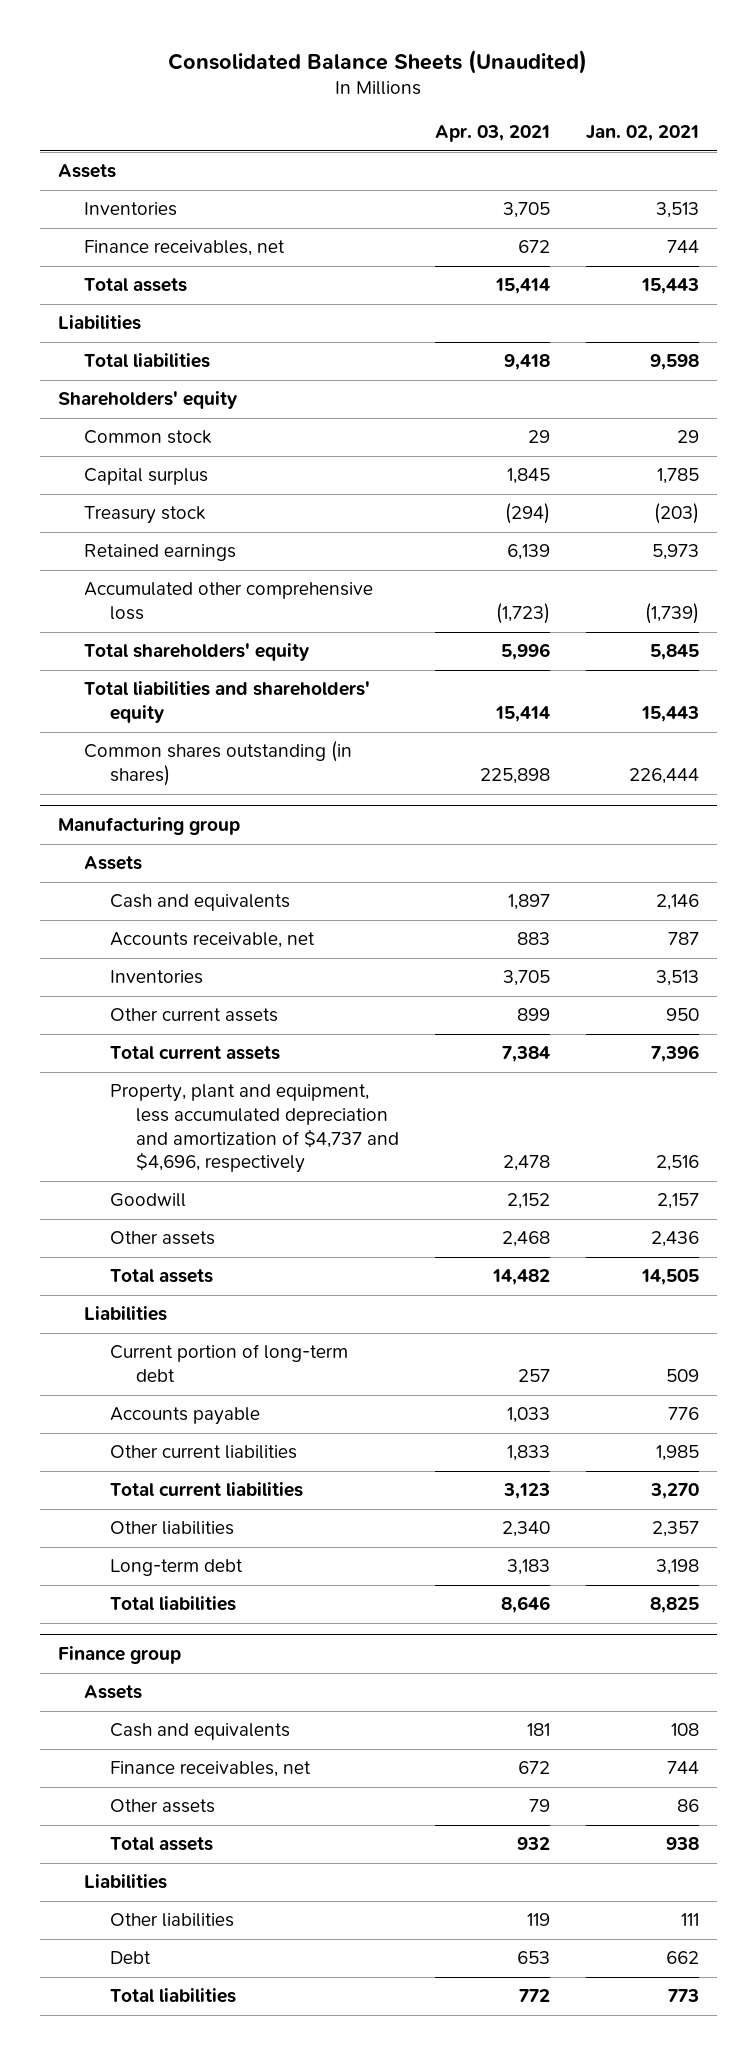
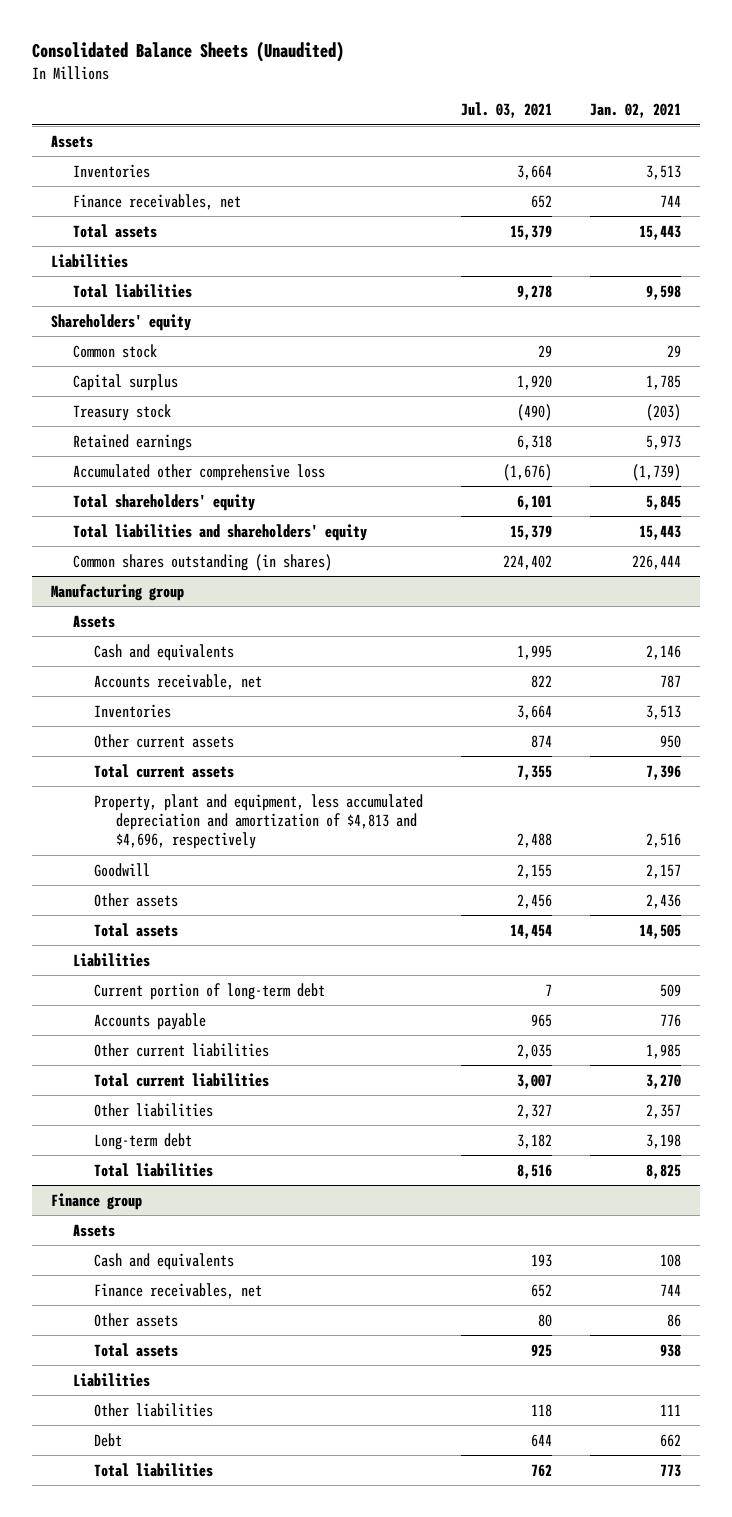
[434,125,550,143] Apr. 03, 2021 -> none
none -> [460,102,552,119] Jul. 03, 2021
[109,1084,399,1174] Property, plant and equipment, less accumulated depreciation and amortization of $4,737 and $4,696, respectively -> [94,793,424,850] Property, plant and equipment, less accumulated depreciation and amortization of $4,813 and $4,696, respectively

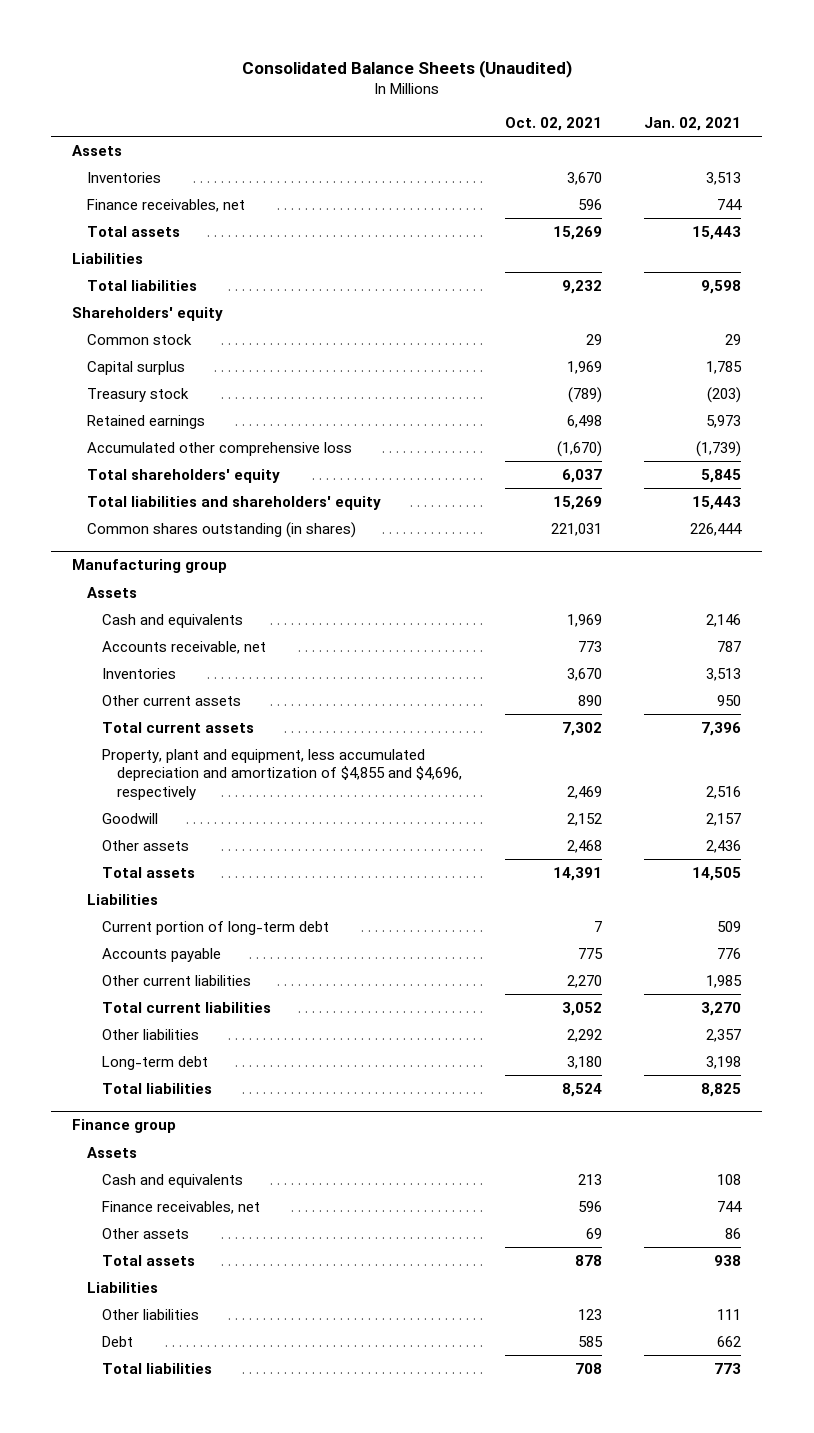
[460,102,552,119] Jul. 03, 2021 -> none
none -> [504,116,602,131] Oct. 02, 2021
[94,793,424,850] Property, plant and equipment, less accumulated depreciation and amortization of $4,813 and $4,696, respectively -> [102,748,463,800] Property, plant and equipment, less accumulated depreciation and amortization of $4,855 and $4,696, respectively

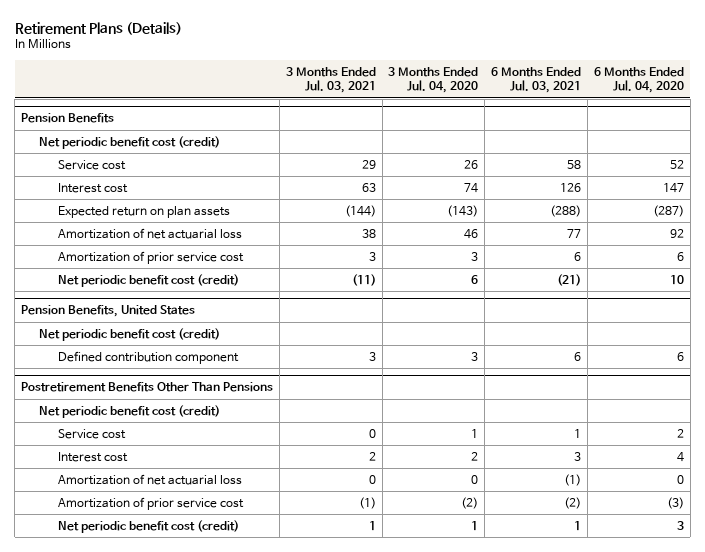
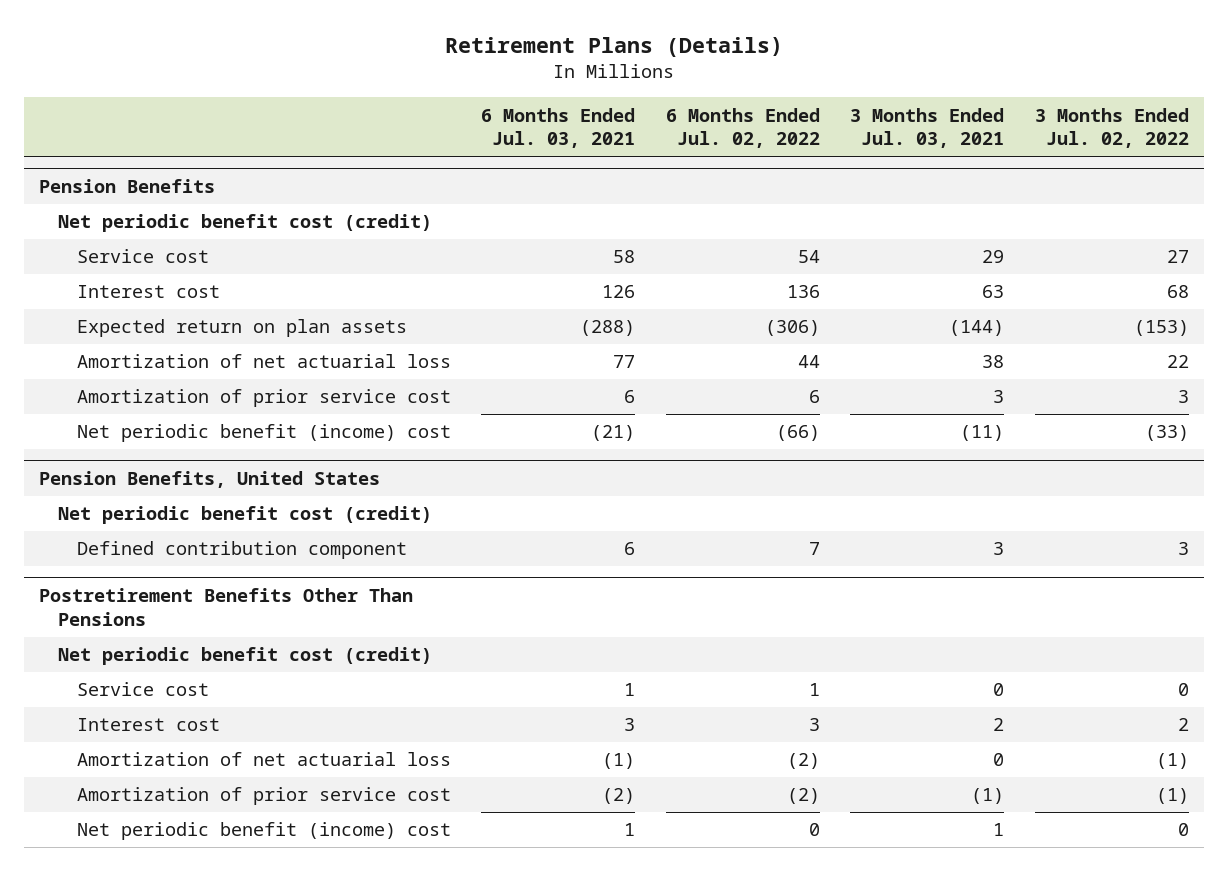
[388,66,479,94] 3 Months Ended Jul. 04, 2020 -> none
[593,66,684,94] 6 Months Ended Jul. 04, 2020 -> none
none -> [665,107,820,149] 6 Months Ended Jul. 02, 2022
none -> [1034,107,1189,149] 3 Months Ended Jul. 02, 2022
[58,273,240,287] Net periodic benefit cost (credit) -> [76,424,451,443] Net periodic benefit (income) cost
[58,519,240,533] Net periodic benefit cost (credit) -> [76,822,451,841] Net periodic benefit (income) cost

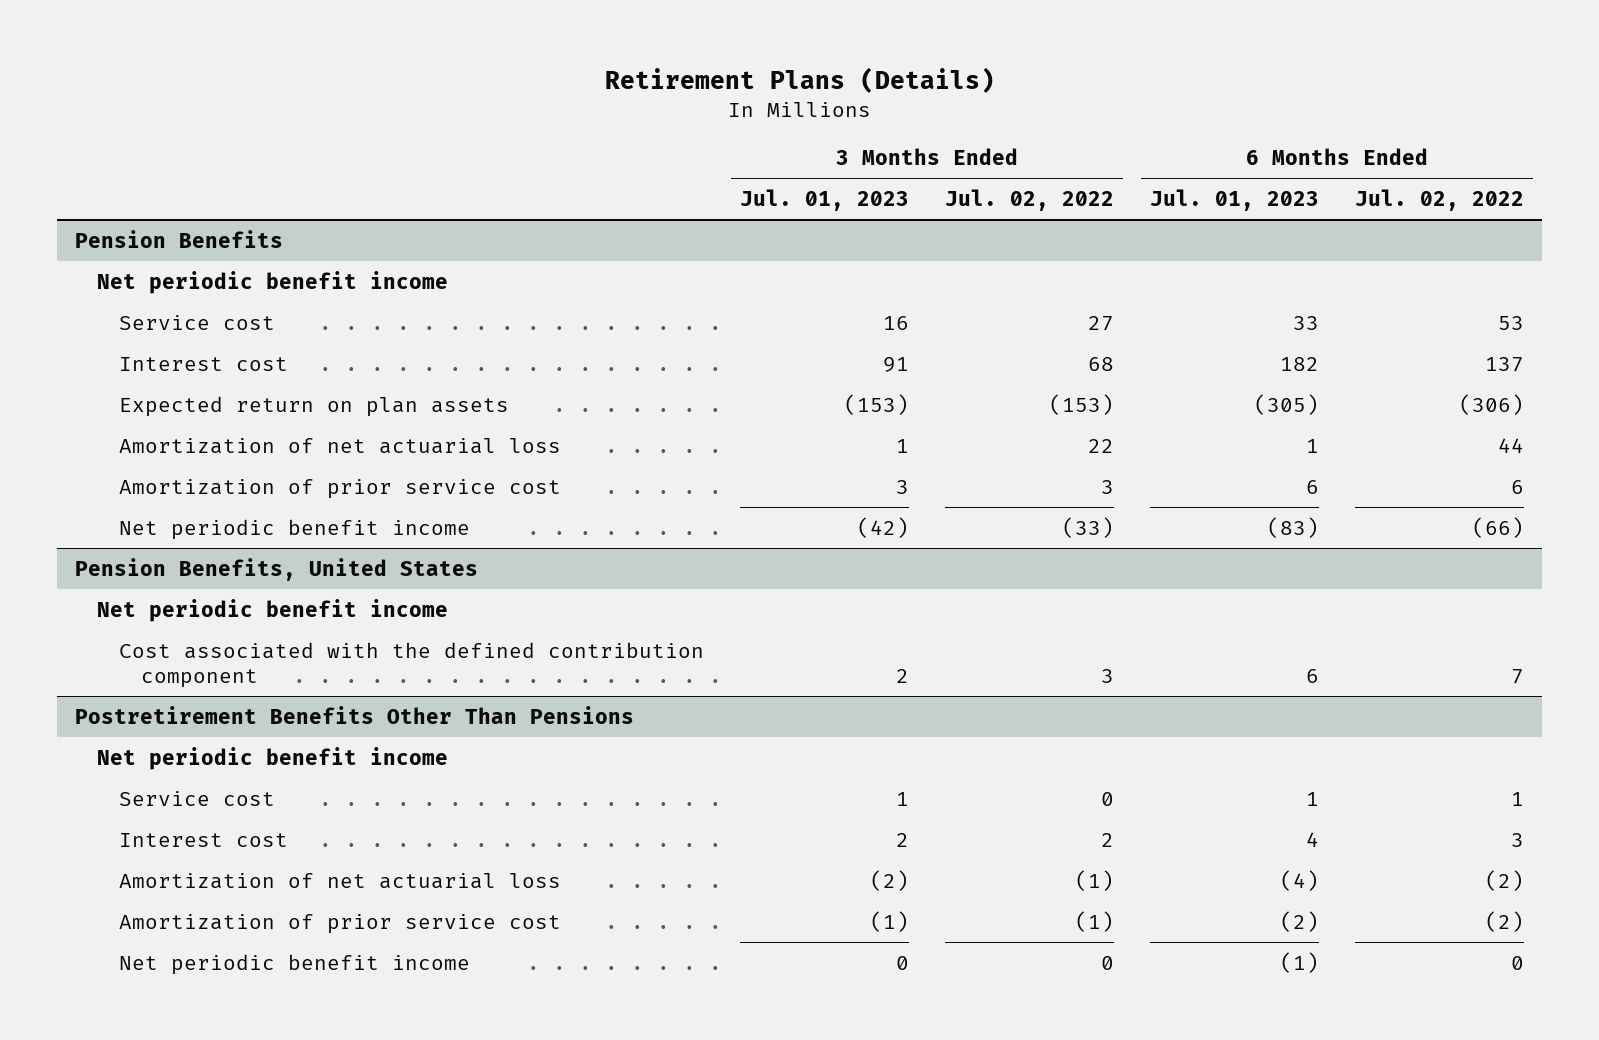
[481,107,636,149] 6 Months Ended Jul. 03, 2021 -> none
[850,107,1005,149] 3 Months Ended Jul. 03, 2021 -> none
none -> [739,189,909,212] Jul. 01, 2023
none -> [1150,189,1320,212] Jul. 01, 2023
[58,214,433,233] Net periodic benefit cost (credit) -> [96,270,448,294] Net periodic benefit income
[797,250,820,264] 54 -> [1498,315,1525,330] 53
[786,285,820,299] 136 -> [1485,356,1525,372] 137
[76,424,451,443] Net periodic benefit (income) cost -> [118,518,470,540] Net periodic benefit income
[58,506,433,525] Net periodic benefit cost (credit) -> [96,598,448,622] Net periodic benefit income
[76,541,407,560] Defined contribution component -> [118,641,704,688] Cost associated with the defined contribution component
[58,647,433,666] Net periodic benefit cost (credit) -> [96,746,448,770] Net periodic benefit income
[76,822,451,841] Net periodic benefit (income) cost -> [118,953,470,975] Net periodic benefit income

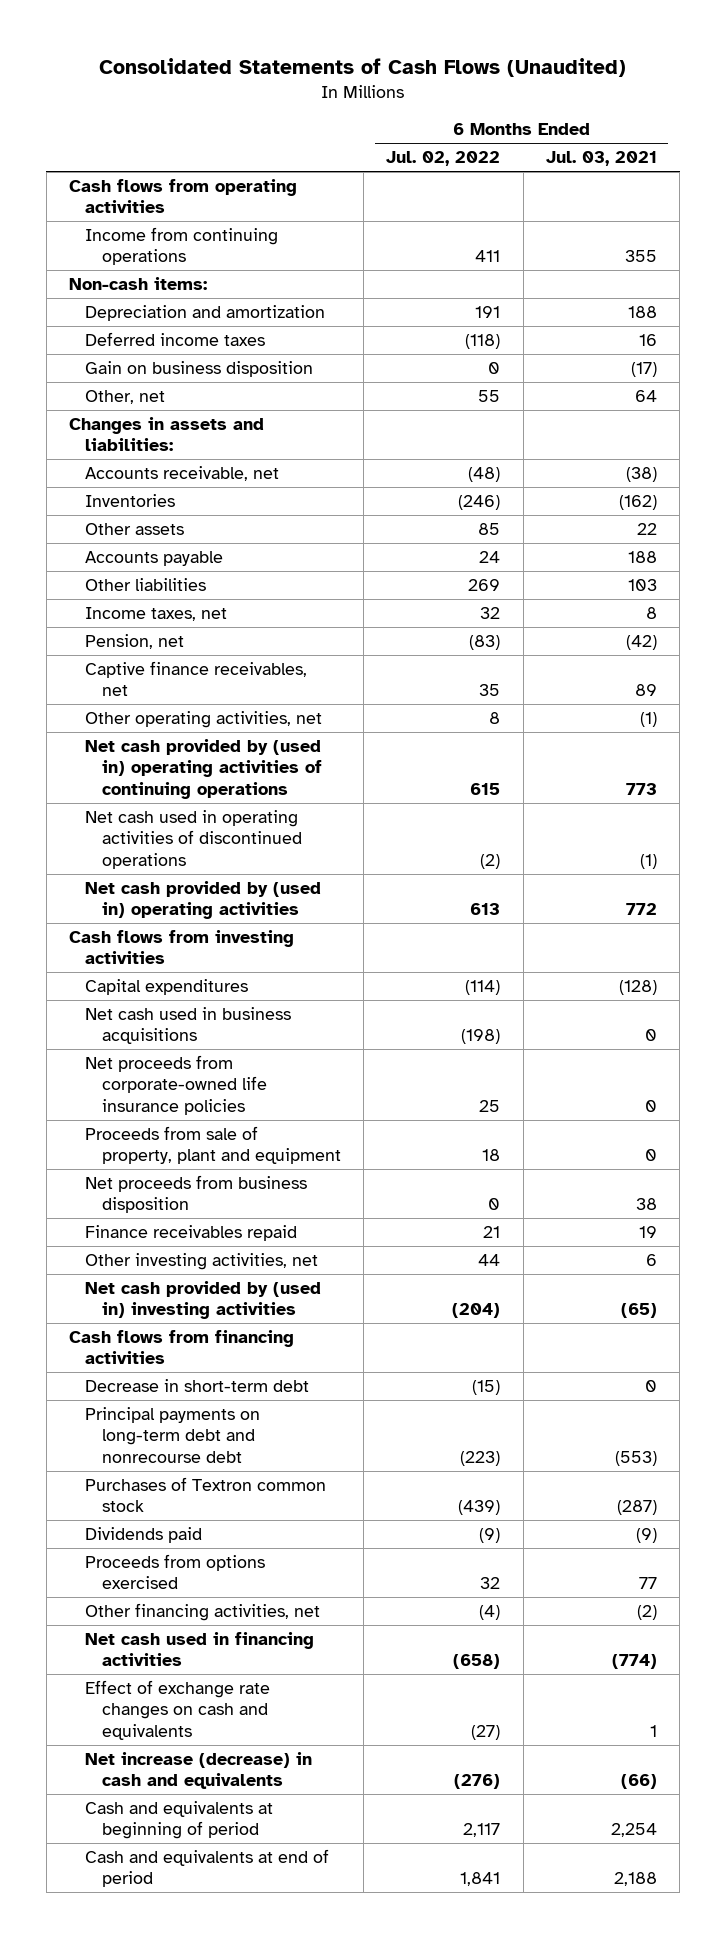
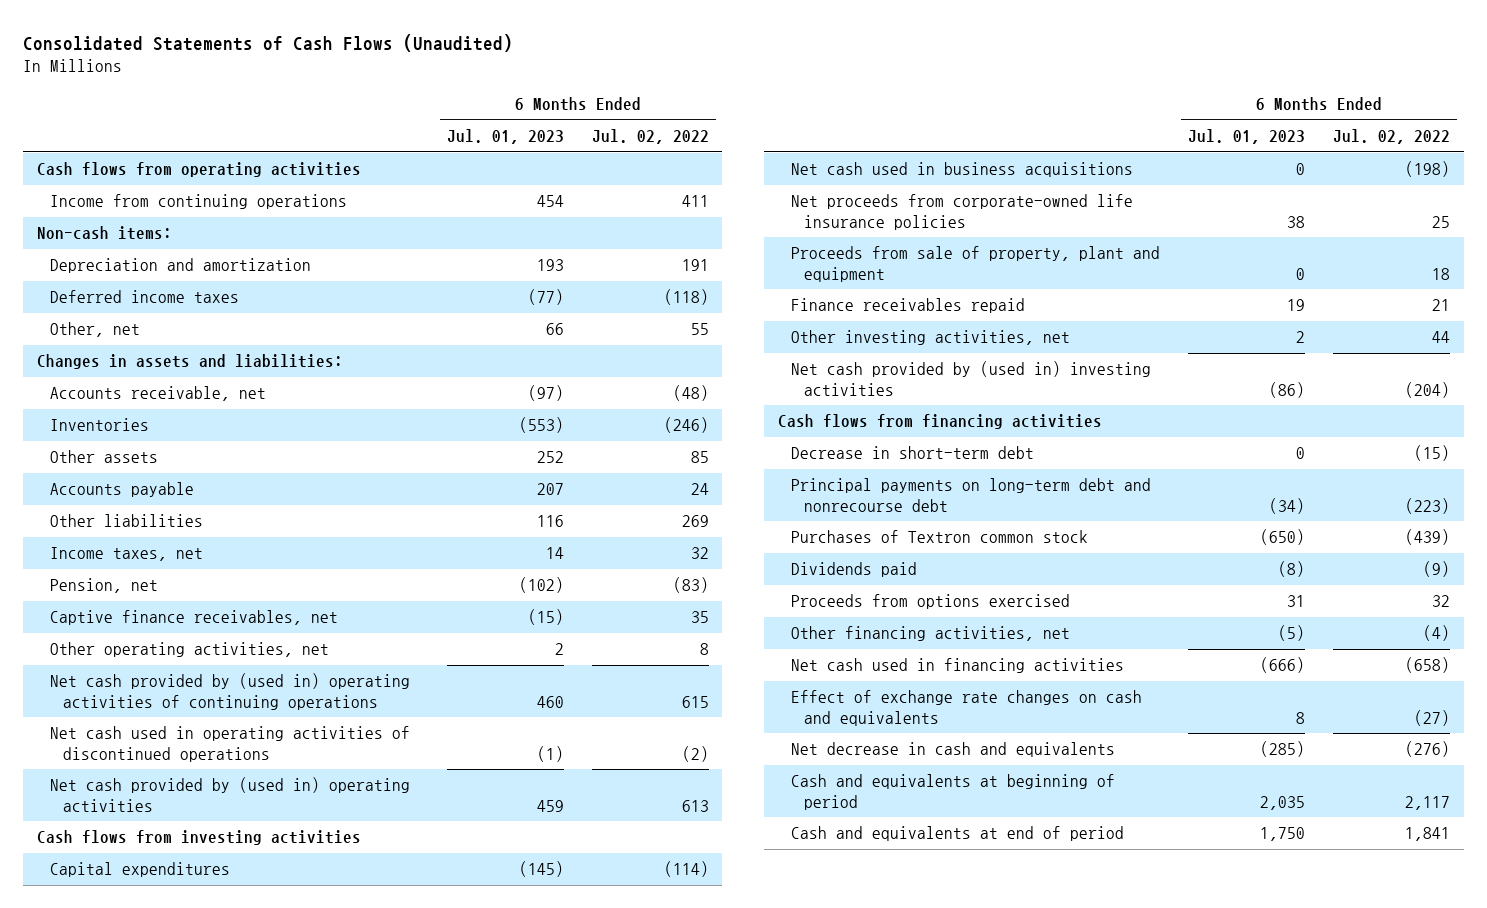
[545,151,657,167] Jul. 03, 2021 -> none
none -> [446,129,564,145] Jul. 01, 2023
[85,360,314,377] Gain on business disposition -> none
[85,1174,308,1214] Net proceeds from business disposition -> none
[85,1751,313,1790] Net increase (decrease) in cash and equivalents -> [791,742,1116,758] Net decrease in cash and equivalents

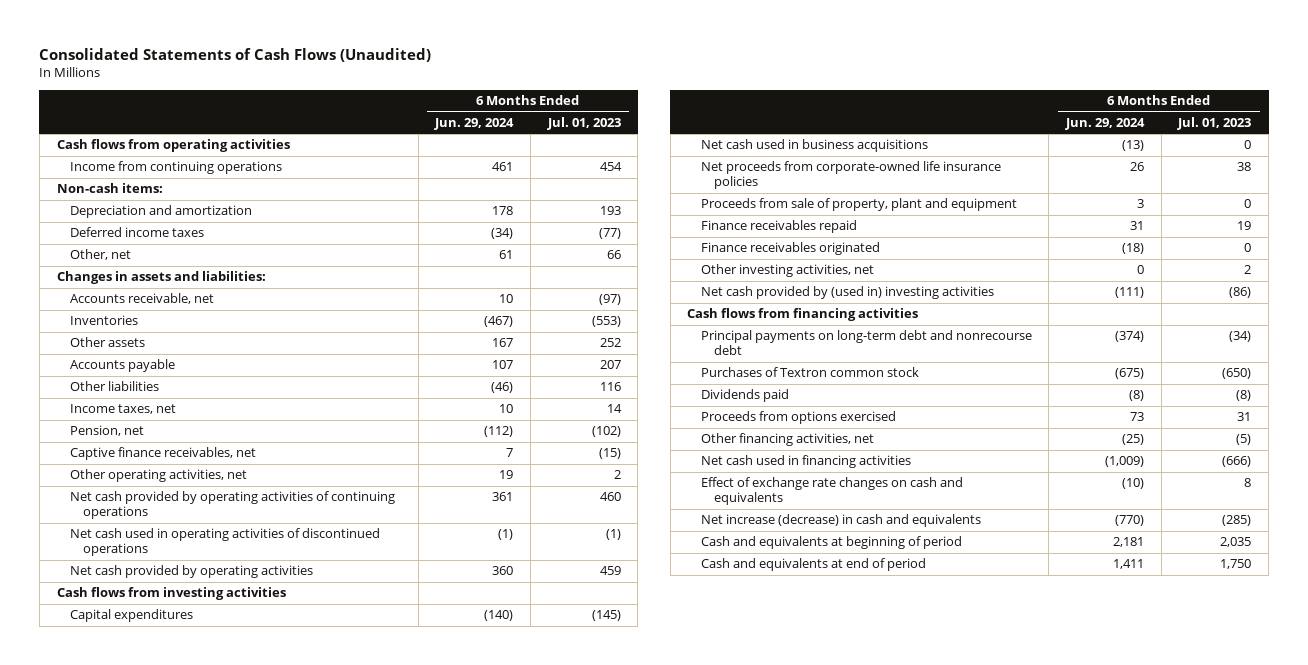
[591,129,709,145] Jul. 02, 2022 -> none
none -> [434,118,515,131] Jun. 29, 2024
[49,673,410,710] Net cash provided by (used in) operating activities of continuing operations -> [69,491,395,520] Net cash provided by operating activities of continuing operations
[49,777,410,812] Net cash provided by (used in) operating activities -> [69,565,313,579] Net cash provided by operating activities
none -> [700,242,880,256] Finance receivables originated
[791,446,1035,460] Decrease in short-term debt -> none
[791,742,1116,758] Net decrease in cash and equivalents -> [700,514,981,528] Net increase (decrease) in cash and equivalents

